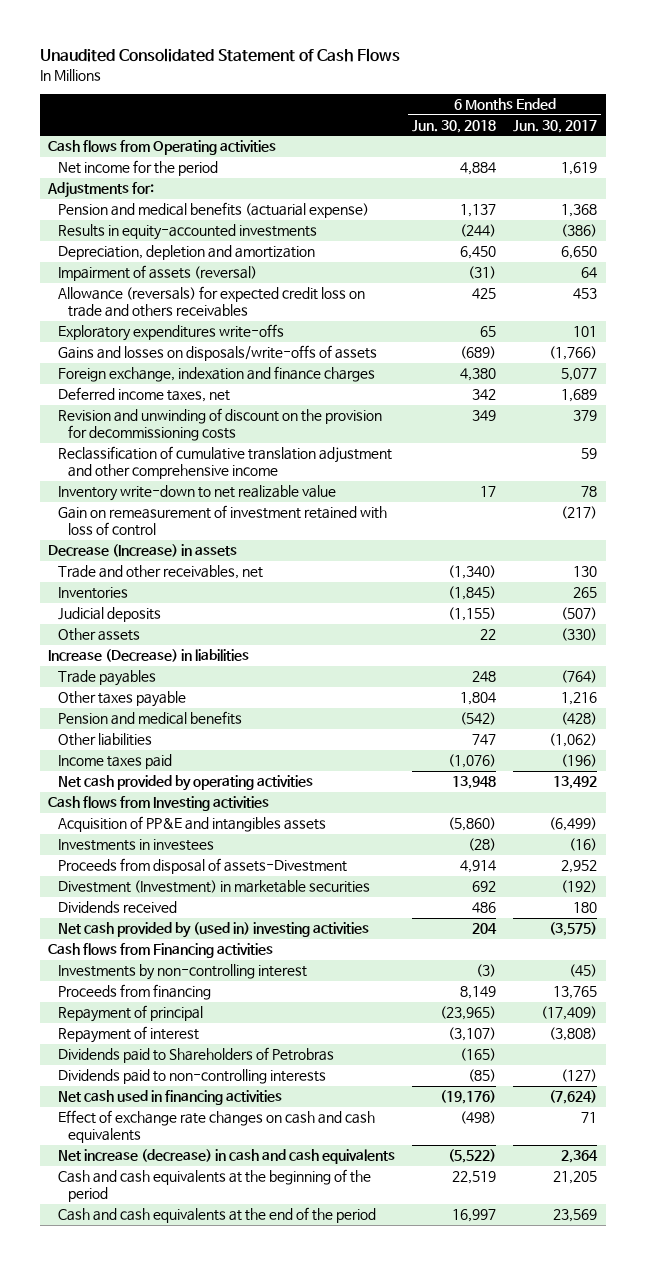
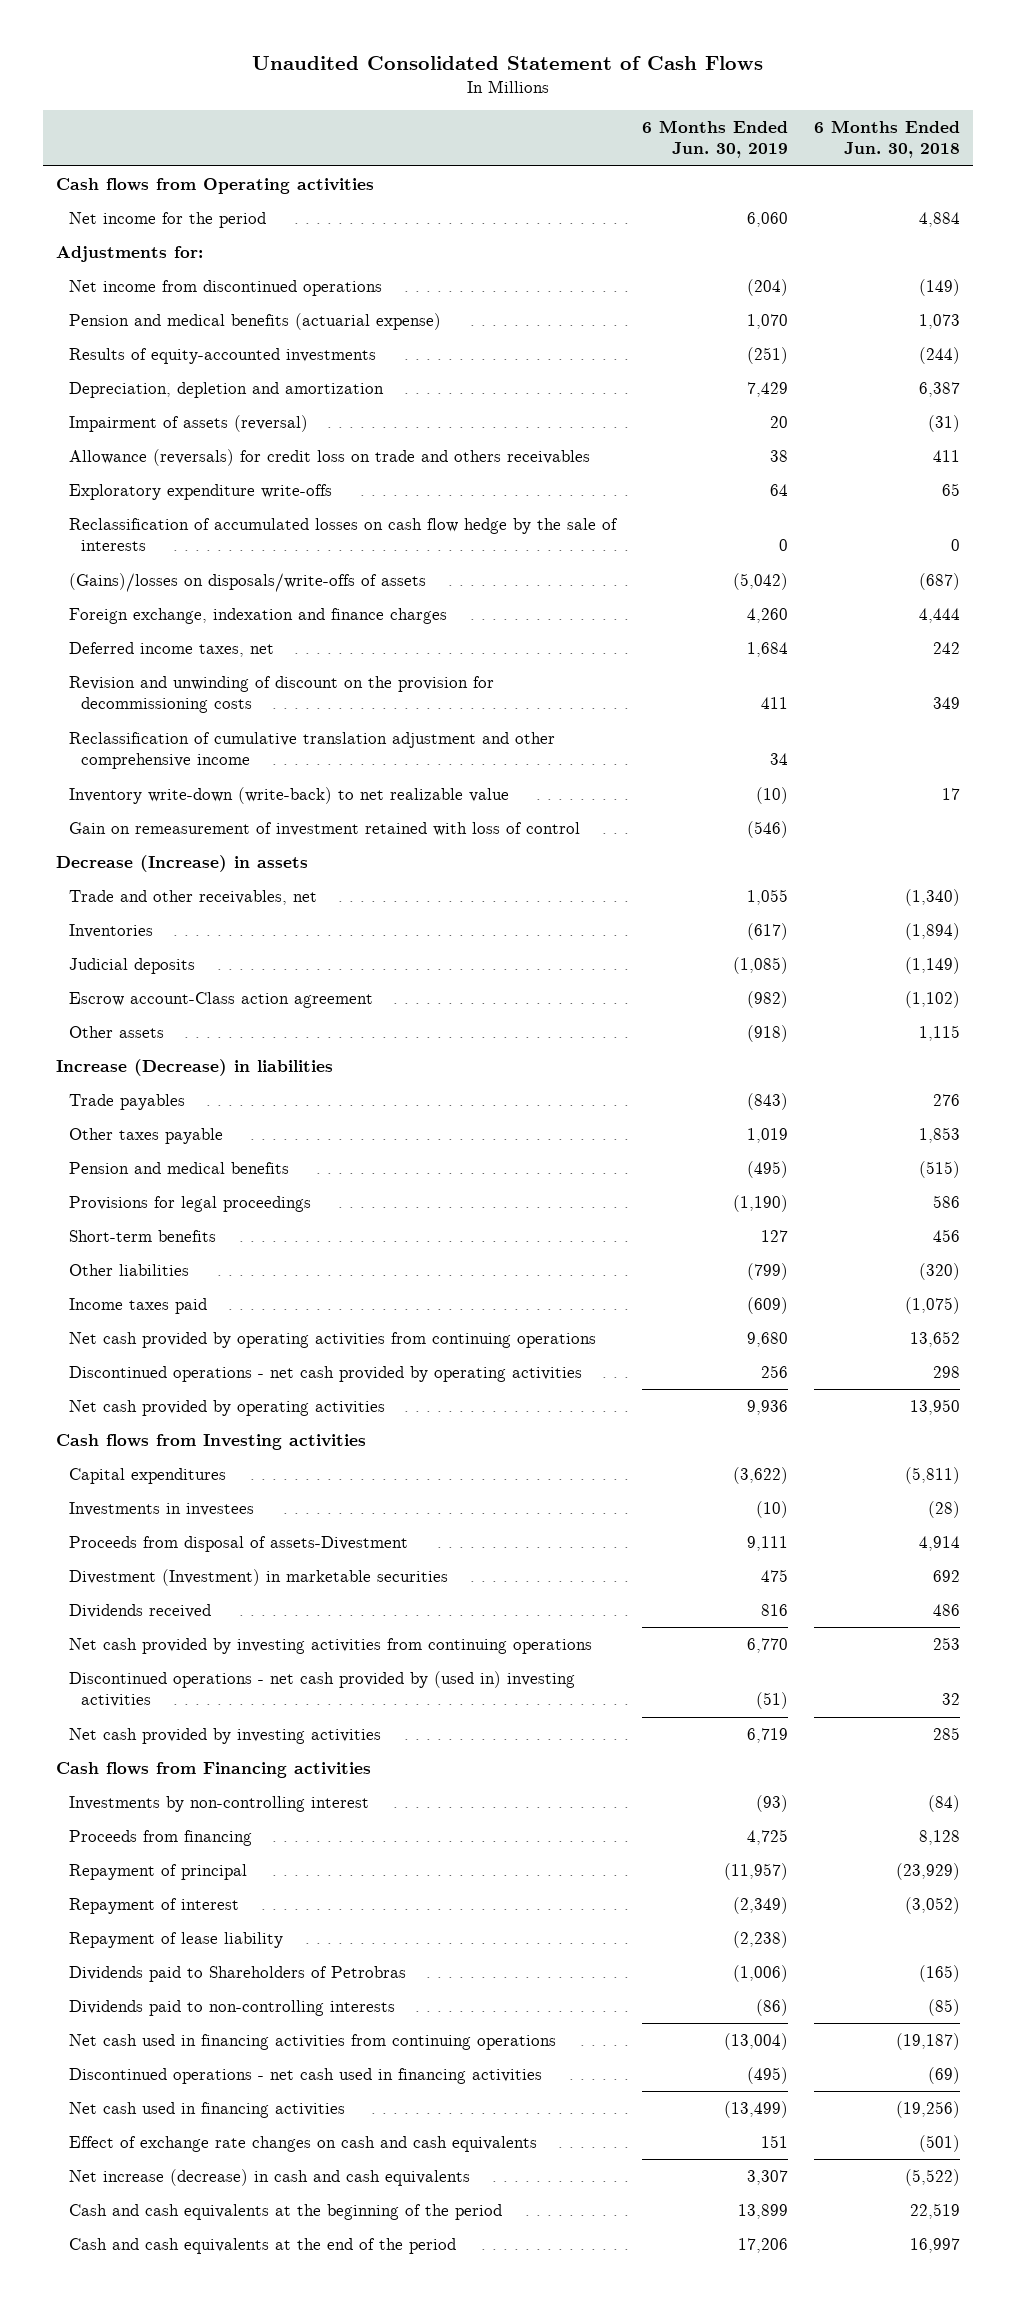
[513,120,598,134] Jun. 30, 2017 -> none
none -> [641,119,788,159] 6 Months Ended Jun. 30, 2019
none -> [68,280,382,297] Net income from discontinued operations
[460,204,497,218] 1,137 -> [919,314,961,330] 1,073
[58,224,318,241] Results in equity-accounted investments -> [68,348,376,365] Results of equity-accounted investments
[460,246,497,260] 6,450 -> [919,382,961,398] 6,387
[58,286,366,318] Allowance (reversals) for expected credit loss on trade and others receivables -> [68,449,590,467] Allowance (reversals) for credit loss on trade and others receivables
[472,288,497,300] 425 -> [933,450,961,463] 411
[58,324,285,342] Exploratory expenditures write-offs -> [68,484,332,501] Exploratory expenditure write-offs
none -> [68,518,618,552] Reclassification of accumulated losses on cash flow hedge by the sale of interests
[58,345,378,362] Gains and losses on disposals/write-offs of assets -> [68,573,426,593] (Gains)/losses on disposals/write-offs of assets
[460,346,497,360] (689) -> [919,573,961,591] (687)
[460,368,497,382] 4,380 -> [919,608,961,624] 4,444
[472,389,497,401] 342 -> [933,642,961,655] 242
[58,485,337,502] Inventory write-down to net realizable value -> [68,787,509,805] Inventory write-down (write-back) to net realizable value
[448,586,497,601] (1,845) -> [905,923,961,941] (1,894)
[448,607,497,622] (1,155) -> [905,957,961,975] (1,149)
none -> [68,992,373,1009] Escrow account-Class action agreement
[480,629,497,641] 22 -> [919,1025,961,1042] 1,115
[472,671,497,683] 248 -> [933,1094,961,1107] 276
[460,692,497,706] 1,804 -> [919,1127,961,1144] 1,853
[460,712,497,726] (542) -> [919,1161,961,1179] (515)
none -> [68,1196,311,1213] Provisions for legal proceedings
none -> [68,1230,216,1243] Short-term benefits
[472,734,497,746] 747 -> [919,1263,961,1281] (320)
[448,754,497,769] (1,076) -> [905,1297,961,1315] (1,075)
none -> [68,1332,596,1349] Net cash provided by operating activities from continuing operations
none -> [68,1366,582,1383] Discontinued operations - net cash provided by operating activities
[452,776,497,790] 13,948 -> [910,1399,961,1416] 13,950
[58,816,327,833] Acquisition of PP&E and intangibles assets -> none
none -> [68,1468,226,1485] Capital expenditures
none -> [68,1638,592,1655] Net cash provided by investing activities from continuing operations
none -> [68,1671,575,1708] Discontinued operations - net cash provided by (used in) investing activities
[58,922,370,939] Net cash provided by (used in) investing activities -> [68,1728,381,1745] Net cash provided by investing activities
[472,923,498,935] 204 -> [933,1727,961,1741] 285
[476,964,497,978] (3) -> [928,1795,961,1813] (84)
[460,986,497,1000] 8,149 -> [919,1830,961,1846] 8,128
[440,1006,497,1021] (23,965) -> [896,1863,961,1881] (23,929)
[448,1027,497,1042] (3,107) -> [905,1897,961,1915] (3,052)
none -> [68,1932,283,1949] Repayment of lease liability
none -> [68,2034,556,2051] Net cash used in financing activities from continuing operations
none -> [68,2068,542,2085] Discontinued operations - net cash used in financing activities
[440,1090,497,1105] (19,176) -> [896,2101,961,2119] (19,256)
[460,1111,497,1125] (498) -> [919,2135,961,2153] (501)

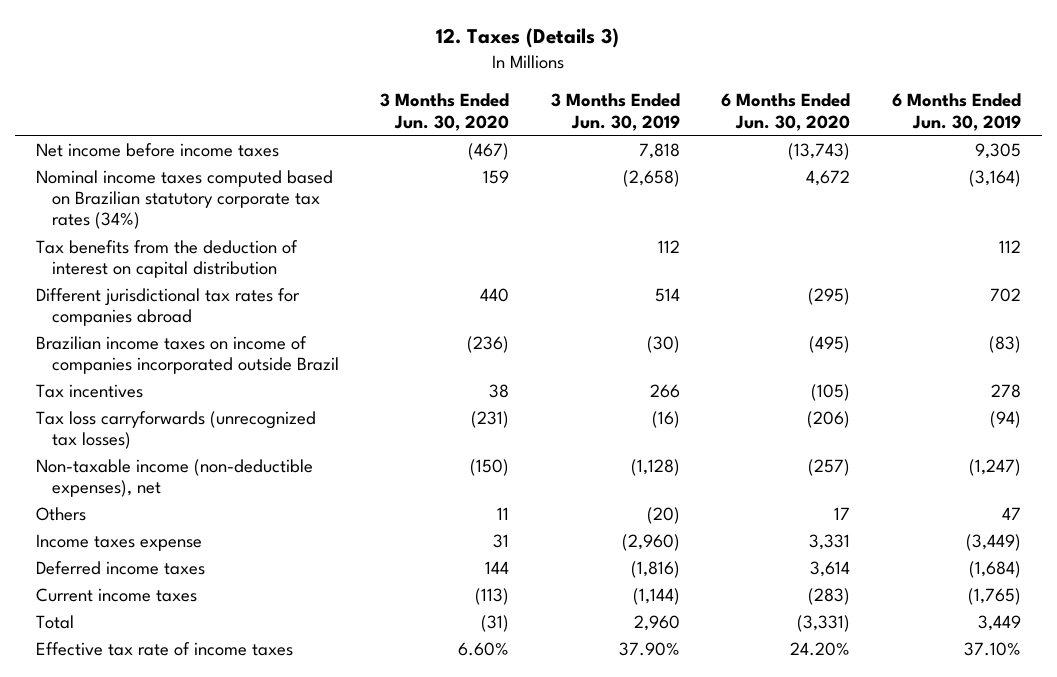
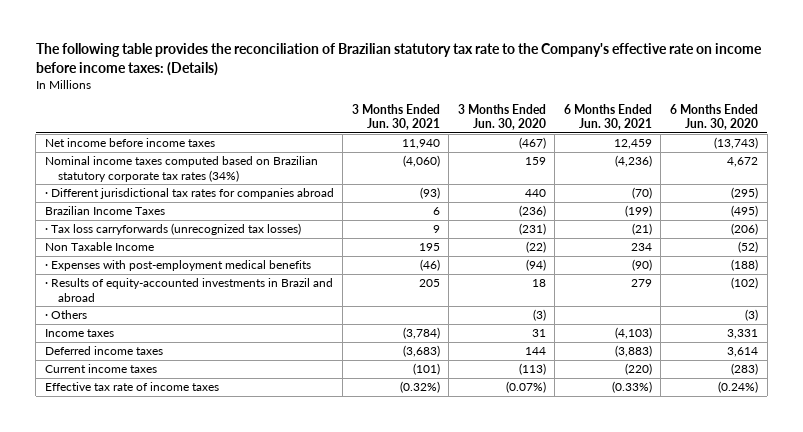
[436,28,620,49] 12. Taxes (Details 3) -> [35,43,762,76] The following table provides the reconciliation of Brazilian statutory tax rate to the Company's effective rate on income before income taxes: (Details)
[550,93,680,131] 3 Months Ended Jun. 30, 2019 -> none
[891,93,1021,131] 6 Months Ended Jun. 30, 2019 -> none
none -> [351,103,440,130] 3 Months Ended Jun. 30, 2021
none -> [563,103,652,130] 6 Months Ended Jun. 30, 2021
[35,239,298,278] Tax benefits from the deduction of interest on capital distribution -> none
[35,383,143,398] Tax incentives -> none
[35,287,300,326] Different jurisdictional tax rates for companies abroad -> [44,188,334,200] · Different jurisdictional tax rates for companies abroad
[35,335,339,374] Brazilian income taxes on income of companies incorporated outside Brazil -> [44,206,165,216] Brazilian Income Taxes
[35,410,316,449] Tax loss carryforwards (unrecognized tax losses) -> [44,223,301,236] · Tax loss carryforwards (unrecognized tax losses)
[35,458,313,497] Non-taxable income (non-deductible expenses), net -> [44,242,154,252] Non Taxable Income
[470,458,510,476] (150) -> [525,241,546,254] (22)
[808,458,851,476] (257) -> [738,241,759,254] (52)
none -> [44,260,311,272] · Expenses with post-employment medical benefits
none -> [44,278,333,302] · Results of equity-accounted investments in Brazil and abroad
[35,506,86,521] Others -> [44,310,87,320] · Others
[497,506,510,520] 11 -> [532,309,546,322] (3)
[834,506,851,520] 17 -> [745,309,759,322] (3)
[35,533,202,551] Income taxes expense -> [44,329,114,338] Income taxes
[35,614,74,629] Total -> none
[458,641,510,656] 6.60% -> [505,381,546,394] (0.07%)
[790,641,851,656] 24.20% -> [718,381,759,394] (0.24%)

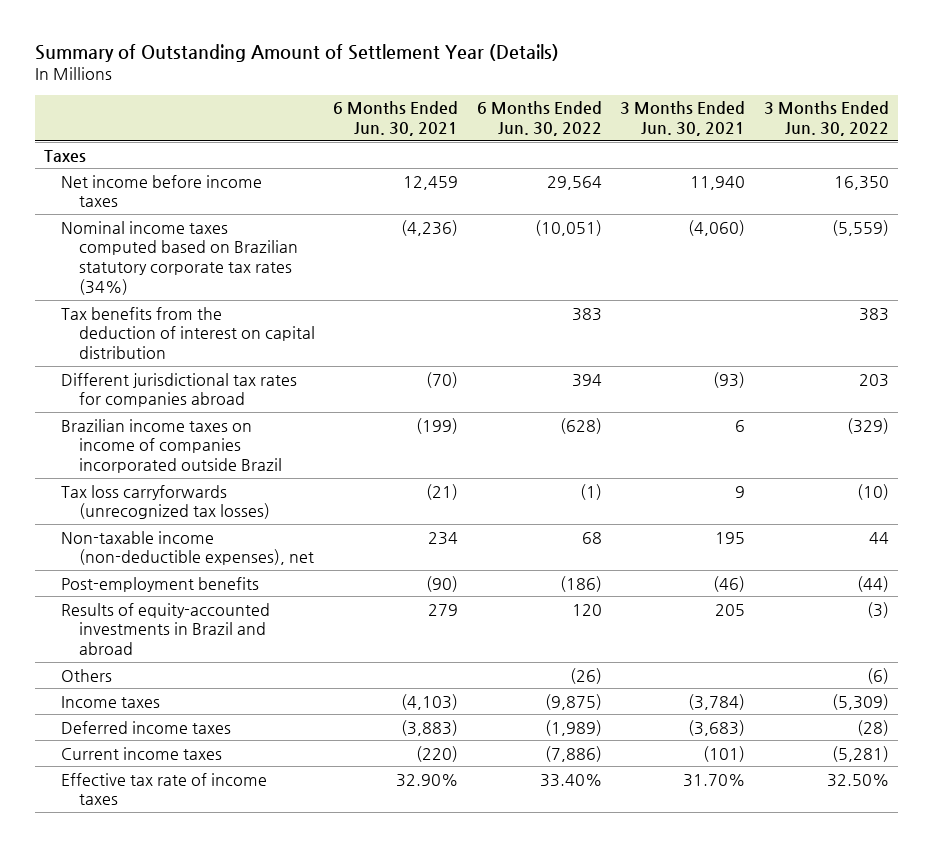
[35,43,762,76] The following table provides the reconciliation of Brazilian statutory tax rate to the Company's effective rate on income before income taxes: (Details) -> [34,44,559,63] Summary of Outstanding Amount of Settlement Year (Details)
[457,103,546,130] 3 Months Ended Jun. 30, 2020 -> none
[670,103,759,130] 6 Months Ended Jun. 30, 2020 -> none
none -> [476,101,602,136] 6 Months Ended Jun. 30, 2022
none -> [763,101,889,136] 3 Months Ended Jun. 30, 2022
none -> [43,149,86,162] Taxes
none -> [61,306,316,360] Tax benefits from the deduction of interest on capital distribution
[44,188,334,200] · Different jurisdictional tax rates for companies abroad -> [61,372,298,408] Different jurisdictional tax rates for companies abroad
[44,206,165,216] Brazilian Income Taxes -> [61,418,283,474] Brazilian income taxes on income of companies incorporated outside Brazil
[44,223,301,236] · Tax loss carryforwards (unrecognized tax losses) -> [61,484,271,520] Tax loss carryforwards (unrecognized tax losses)
[44,242,154,252] Non Taxable Income -> [61,530,315,566] Non-taxable income (non-deductible expenses), net
[44,260,311,272] · Expenses with post-employment medical benefits -> [61,576,260,592] Post-employment benefits
[44,278,333,302] · Results of equity-accounted investments in Brazil and abroad -> [61,602,271,656] Results of equity-accounted investments in Brazil and abroad
[44,310,87,320] · Others -> [61,668,113,682] Others
[399,381,440,394] (0.32%) -> [683,773,746,787] 31.70%
[611,381,652,394] (0.33%) -> [396,773,459,787] 32.90%

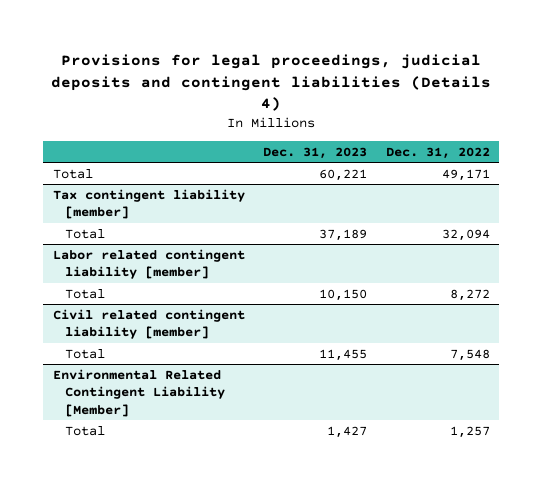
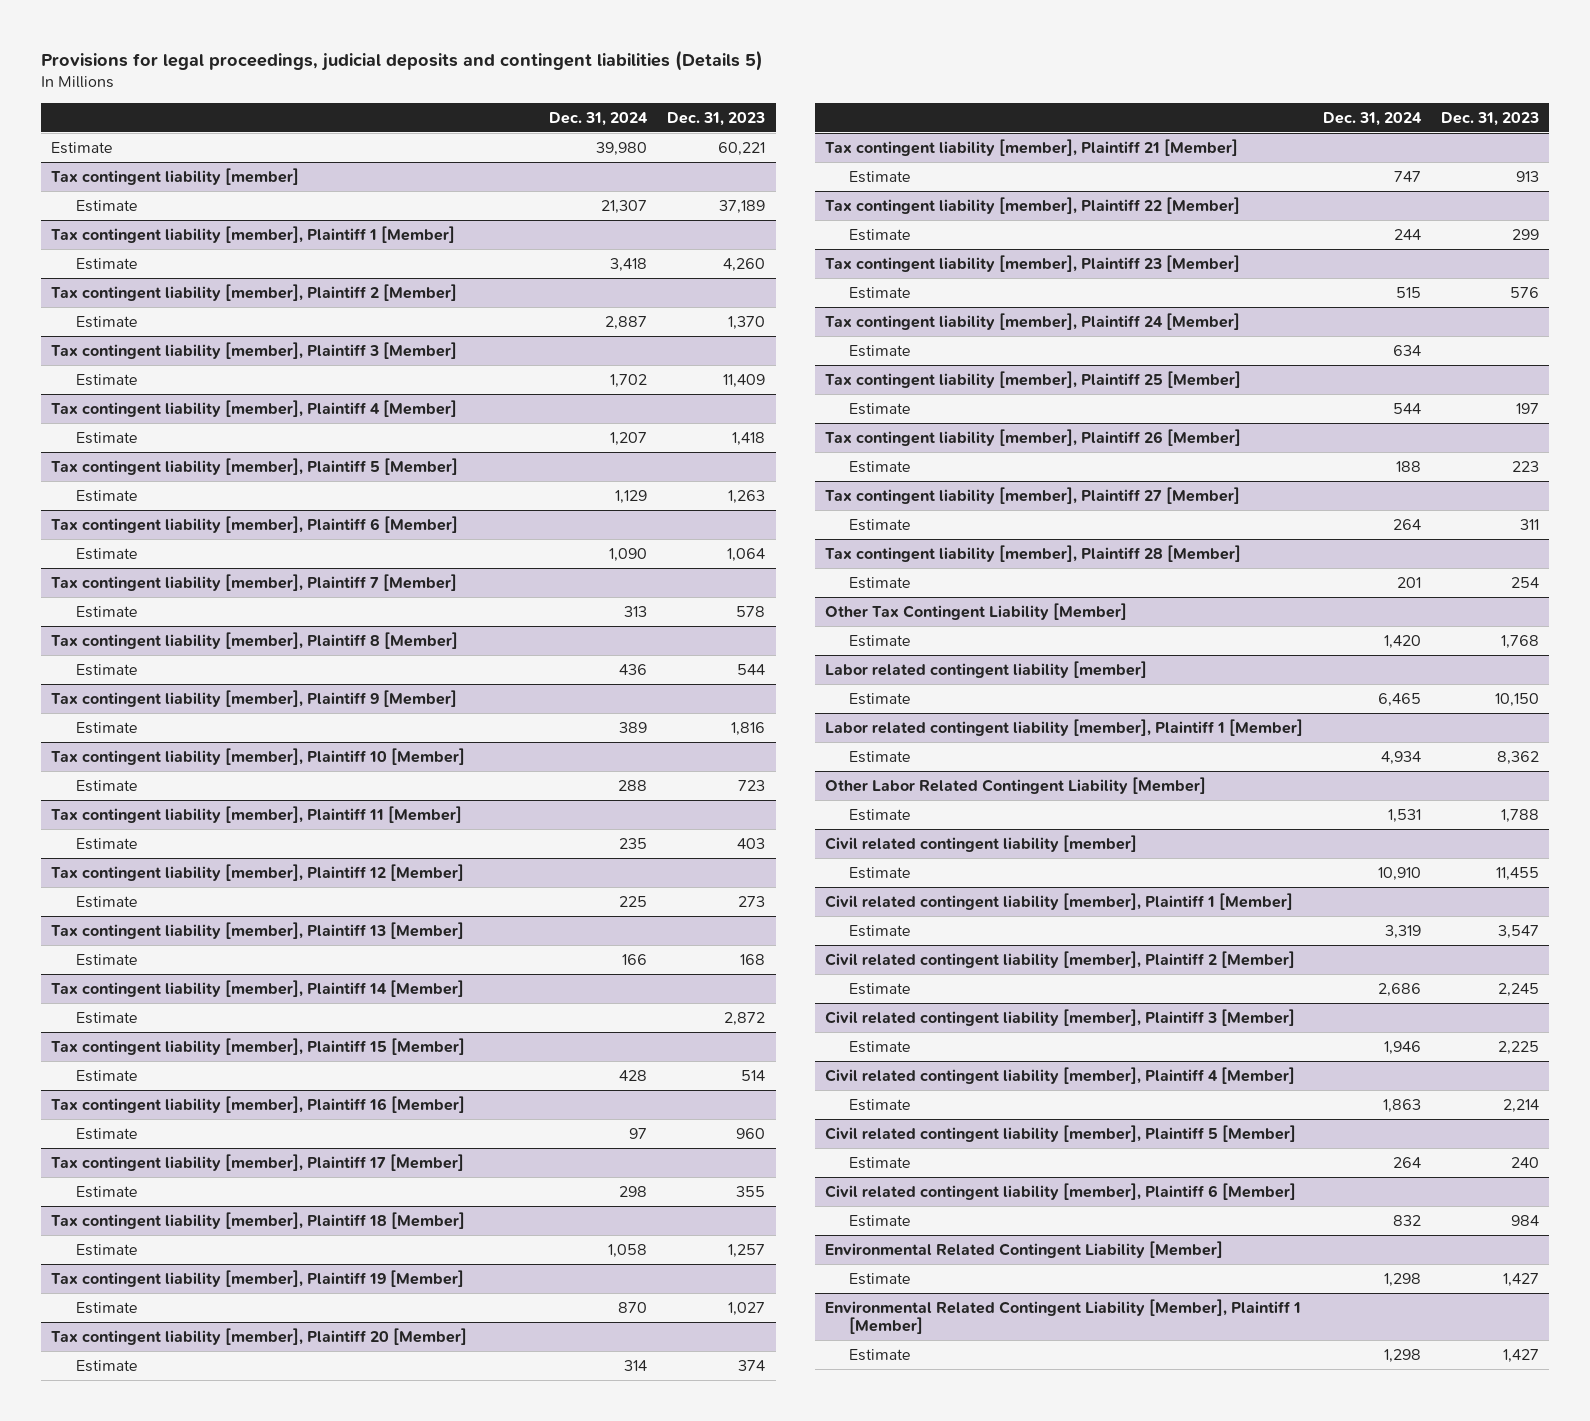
[51,53,492,112] Provisions for legal proceedings, judicial deposits and contingent liabilities (Details 4) -> [41,49,764,71] Provisions for legal proceedings, judicial deposits and contingent liabilities (Details 5)
[385,146,490,159] Dec. 31, 2022 -> none
none -> [549,111,649,126] Dec. 31, 2024
[52,168,93,179] Total -> [51,141,114,154] Estimate
[64,228,105,239] Total -> [75,199,138,212] Estimate
none -> [51,225,456,243] Tax contingent liability [member], Plaintiff 1 [Member]
none -> [75,257,138,270] Estimate
none -> [51,283,458,301] Tax contingent liability [member], Plaintiff 2 [Member]
none -> [75,315,138,328] Estimate
none -> [51,341,458,359] Tax contingent liability [member], Plaintiff 3 [Member]
none -> [75,373,138,386] Estimate
none -> [51,399,458,417] Tax contingent liability [member], Plaintiff 4 [Member]
none -> [75,431,138,444] Estimate
none -> [51,457,459,475] Tax contingent liability [member], Plaintiff 5 [Member]
none -> [75,489,138,502] Estimate
none -> [51,515,459,533] Tax contingent liability [member], Plaintiff 6 [Member]
none -> [75,547,138,560] Estimate
none -> [51,573,458,591] Tax contingent liability [member], Plaintiff 7 [Member]
none -> [75,605,138,618] Estimate
none -> [51,631,459,649] Tax contingent liability [member], Plaintiff 8 [Member]
none -> [75,663,138,676] Estimate
none -> [51,689,458,707] Tax contingent liability [member], Plaintiff 9 [Member]
none -> [75,721,138,734] Estimate
none -> [51,747,466,765] Tax contingent liability [member], Plaintiff 10 [Member]
none -> [75,779,138,792] Estimate
none -> [51,805,463,823] Tax contingent liability [member], Plaintiff 11 [Member]
none -> [75,837,138,850] Estimate
none -> [51,863,465,881] Tax contingent liability [member], Plaintiff 12 [Member]
none -> [75,895,138,908] Estimate
none -> [51,921,465,939] Tax contingent liability [member], Plaintiff 13 [Member]
none -> [75,953,138,966] Estimate
none -> [51,979,465,997] Tax contingent liability [member], Plaintiff 14 [Member]
none -> [75,1011,138,1024] Estimate
none -> [51,1037,466,1055] Tax contingent liability [member], Plaintiff 15 [Member]
none -> [75,1069,138,1082] Estimate
none -> [51,1095,466,1113] Tax contingent liability [member], Plaintiff 16 [Member]
none -> [75,1127,138,1140] Estimate
none -> [51,1153,465,1171] Tax contingent liability [member], Plaintiff 17 [Member]
none -> [75,1185,138,1198] Estimate
none -> [51,1211,466,1229] Tax contingent liability [member], Plaintiff 18 [Member]
none -> [75,1243,138,1256] Estimate
none -> [51,1269,465,1287] Tax contingent liability [member], Plaintiff 19 [Member]
none -> [75,1301,138,1314] Estimate
none -> [51,1327,468,1345] Tax contingent liability [member], Plaintiff 20 [Member]
none -> [75,1359,138,1372] Estimate
none -> [824,138,1238,156] Tax contingent liability [member], Plaintiff 21 [Member]
none -> [849,170,912,183] Estimate
none -> [824,196,1240,214] Tax contingent liability [member], Plaintiff 22 [Member]
none -> [849,228,912,241] Estimate
none -> [824,254,1240,272] Tax contingent liability [member], Plaintiff 23 [Member]
none -> [849,286,912,299] Estimate
none -> [824,312,1240,330] Tax contingent liability [member], Plaintiff 24 [Member]
none -> [849,344,912,357] Estimate
none -> [824,370,1241,388] Tax contingent liability [member], Plaintiff 25 [Member]
none -> [849,402,912,415] Estimate
none -> [824,428,1241,446] Tax contingent liability [member], Plaintiff 26 [Member]
none -> [849,460,912,473] Estimate
none -> [824,486,1240,504] Tax contingent liability [member], Plaintiff 27 [Member]
none -> [849,518,912,531] Estimate
none -> [824,544,1241,562] Tax contingent liability [member], Plaintiff 28 [Member]
none -> [849,576,912,589] Estimate
none -> [824,602,1127,620] Other Tax Contingent Liability [Member]
none -> [849,634,912,647] Estimate
[64,288,105,299] Total -> [849,692,912,705] Estimate
none -> [824,718,1303,736] Labor related contingent liability [member], Plaintiff 1 [Member]
none -> [849,750,912,763] Estimate
none -> [824,776,1206,794] Other Labor Related Contingent Liability [Member]
none -> [849,808,912,821] Estimate
[64,348,105,359] Total -> [849,866,912,879] Estimate
none -> [824,892,1293,910] Civil related contingent liability [member], Plaintiff 1 [Member]
none -> [849,924,912,937] Estimate
none -> [824,950,1295,968] Civil related contingent liability [member], Plaintiff 2 [Member]
none -> [849,982,912,995] Estimate
none -> [824,1008,1295,1026] Civil related contingent liability [member], Plaintiff 3 [Member]
none -> [849,1040,912,1053] Estimate
none -> [824,1066,1295,1084] Civil related contingent liability [member], Plaintiff 4 [Member]
none -> [849,1098,912,1111] Estimate
none -> [824,1124,1296,1142] Civil related contingent liability [member], Plaintiff 5 [Member]
none -> [849,1156,912,1169] Estimate
none -> [824,1182,1296,1200] Civil related contingent liability [member], Plaintiff 6 [Member]
none -> [849,1214,912,1227] Estimate
[64,425,105,436] Total -> [849,1272,912,1285] Estimate
none -> [824,1298,1301,1335] Environmental Related Contingent Liability [Member], Plaintiff 1 [Member]
none -> [849,1348,912,1361] Estimate

